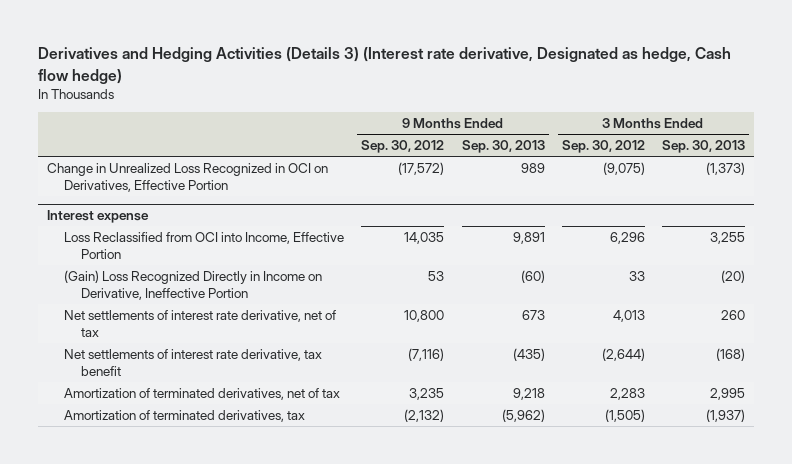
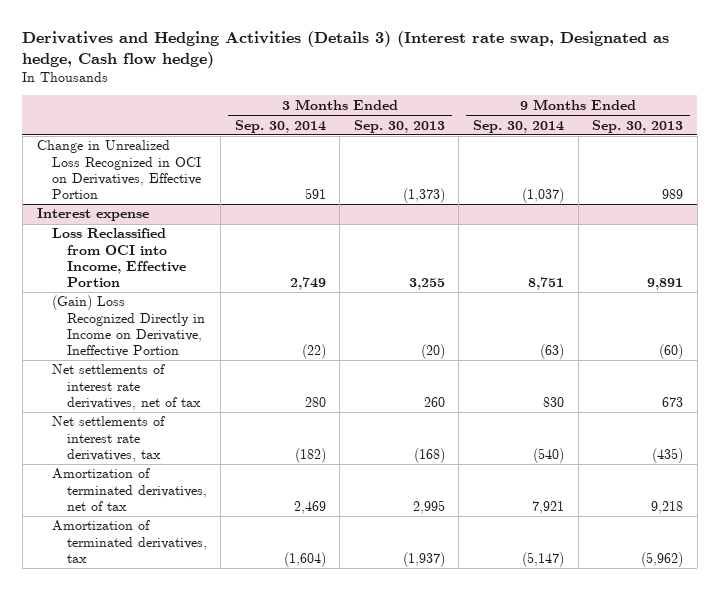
[38,47,732,84] Derivatives and Hedging Activities (Details 3) (Interest rate derivative, Designated as hedge, Cash flow hedge) -> [22,31,670,68] Derivatives and Hedging Activities (Details 3) (Interest rate swap, Designated as hedge, Cash flow hedge)
[361,140,445,154] Sep. 30, 2012 -> none
[561,140,645,154] Sep. 30, 2012 -> none
none -> [234,119,326,133] Sep. 30, 2014
none -> [473,119,565,133] Sep. 30, 2014
[64,309,337,337] Net settlements of interest rate derivative, net of tax -> [51,364,201,410] Net settlements of interest rate derivatives, net of tax
[64,348,323,376] Net settlements of interest rate derivative, tax benefit -> [51,416,165,462] Net settlements of interest rate derivatives, tax

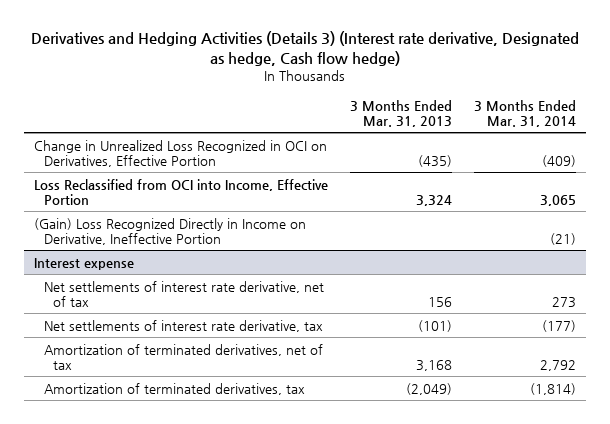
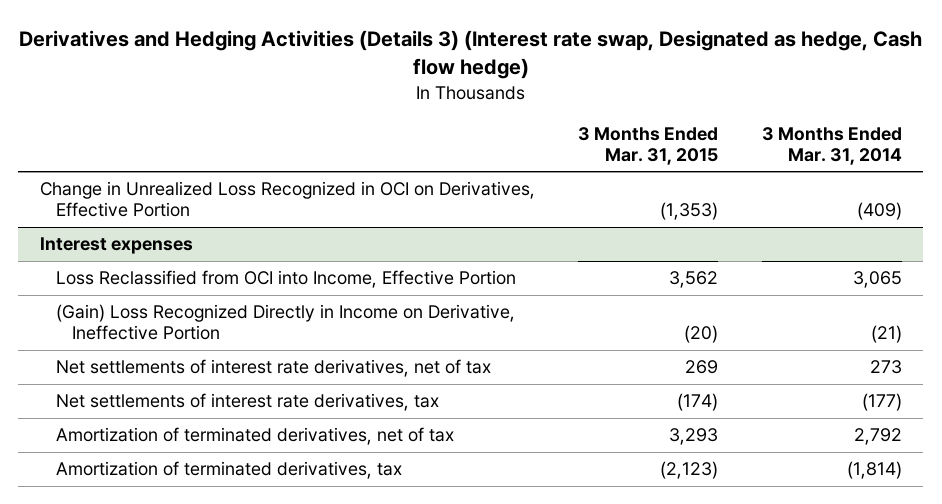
[31,31,580,67] Derivatives and Hedging Activities (Details 3) (Interest rate derivative, Designated as hedge, Cash flow hedge) -> [18,30,922,80] Derivatives and Hedging Activities (Details 3) (Interest rate swap, Designated as hedge, Cash flow hedge)
[350,99,453,127] 3 Months Ended Mar. 31, 2013 -> none
none -> [578,126,719,165] 3 Months Ended Mar. 31, 2015
none -> [40,237,194,255] Interest expenses
[34,257,135,270] Interest expense -> none
[43,280,324,307] Net settlements of interest rate derivative, net of tax -> [55,359,491,378] Net settlements of interest rate derivatives, net of tax
[43,319,323,332] Net settlements of interest rate derivative, tax -> [55,393,439,412] Net settlements of interest rate derivatives, tax

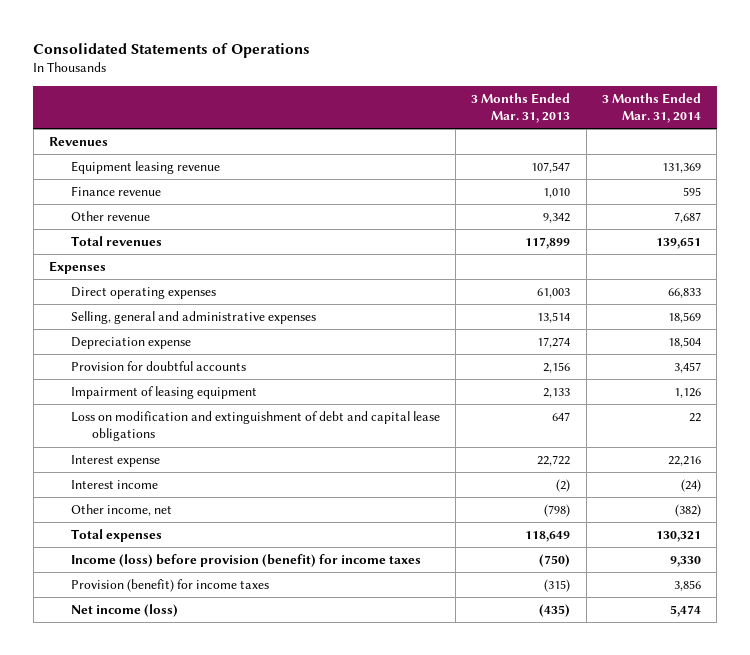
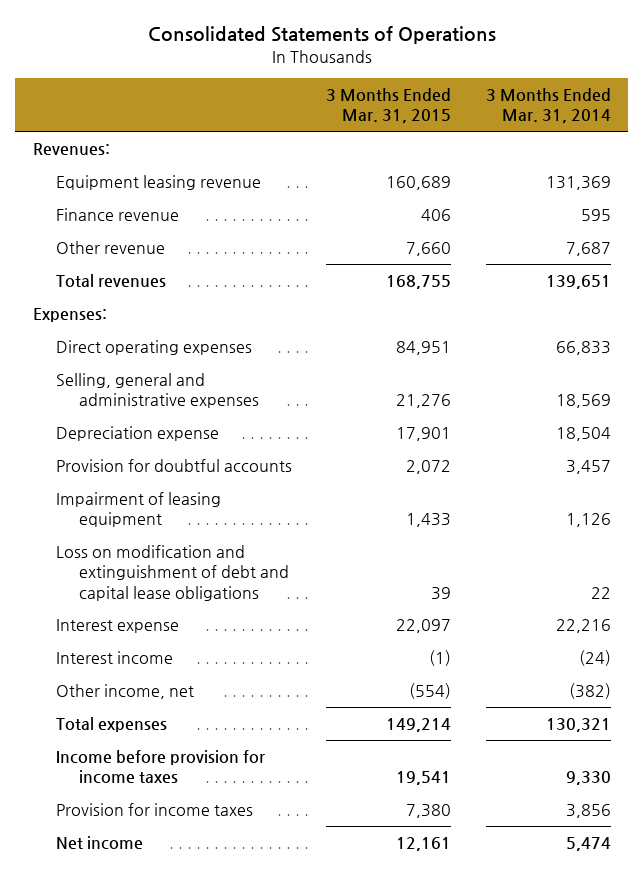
[471,92,571,124] 3 Months Ended Mar. 31, 2013 -> none
none -> [326,87,452,124] 3 Months Ended Mar. 31, 2015
[49,137,109,147] Revenues -> [32,142,110,155] Revenues:
[49,261,107,275] Expenses -> [32,307,107,322] Expenses:
[70,554,421,568] Income (loss) before provision (benefit) for income taxes -> [56,749,266,785] Income before provision for income taxes
[70,579,269,593] Provision (benefit) for income taxes -> [56,802,254,816] Provision for income taxes
[70,604,178,618] Net income (loss) -> [56,835,144,850] Net income

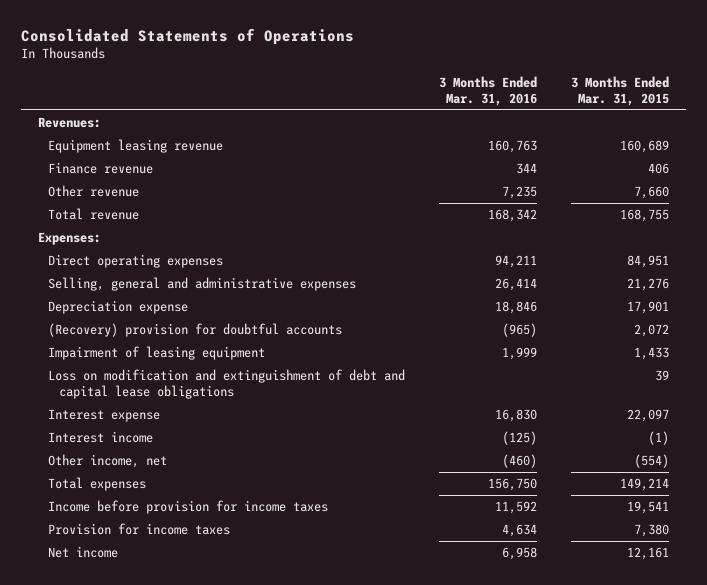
[485,87,611,124] 3 Months Ended Mar. 31, 2014 -> none
none -> [439,76,538,106] 3 Months Ended Mar. 31, 2016
[56,273,167,287] Total revenues -> [48,207,140,220] Total revenue
[56,458,293,472] Provision for doubtful accounts -> [48,322,343,337] (Recovery) provision for doubtful accounts

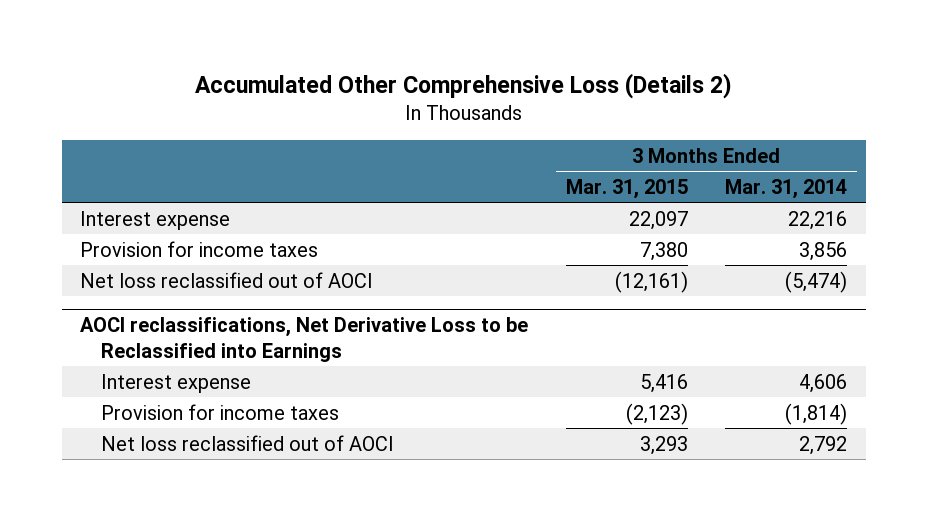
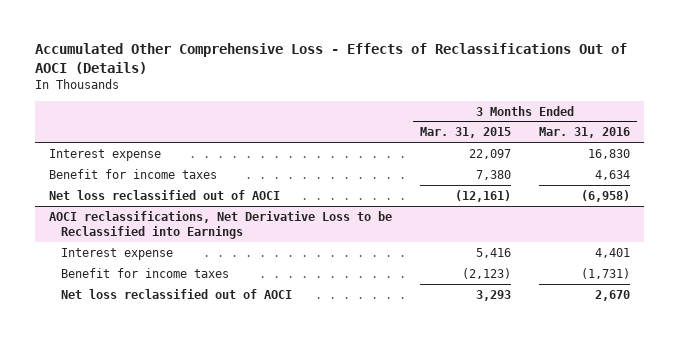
[194,72,732,99] Accumulated Other Comprehensive Loss (Details 2) -> [35,42,628,74] Accumulated Other Comprehensive Loss - Effects of Reclassifications Out of AOCI (Details)
[725,178,848,199] Mar. 31, 2014 -> none
none -> [539,127,631,139] Mar. 31, 2016
[80,240,319,257] Provision for income taxes -> [49,168,218,179] Benefit for income taxes
[101,403,340,420] Provision for income taxes -> [61,267,230,278] Benefit for income taxes

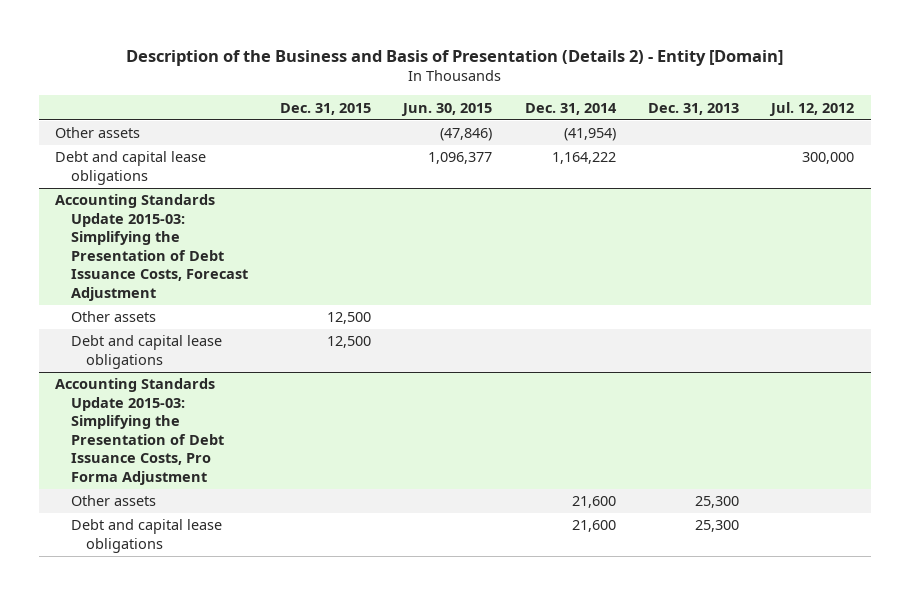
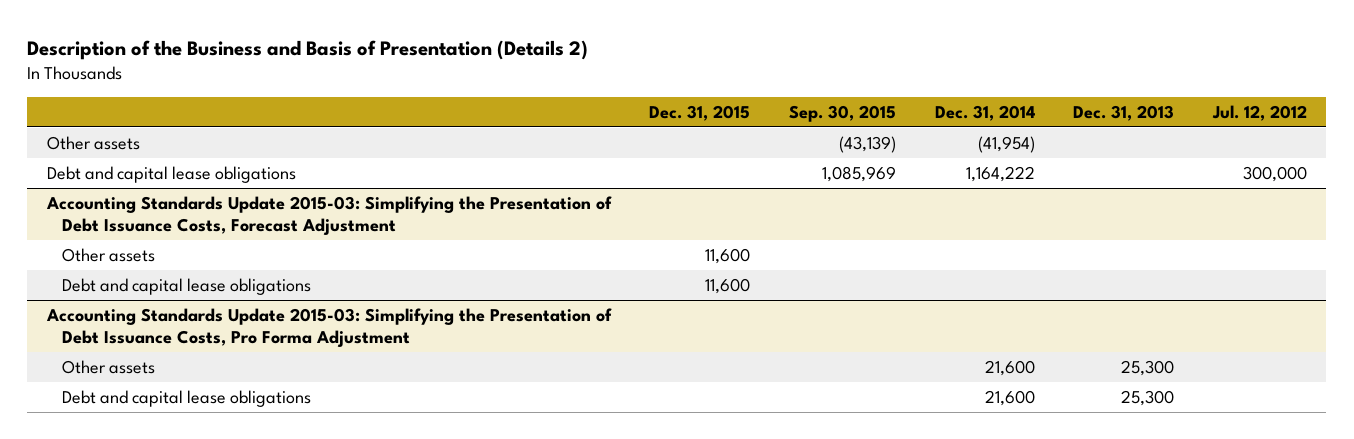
[125,49,783,66] Description of the Business and Basis of Presentation (Details 2) - Entity [Domain] -> [27,40,589,61] Description of the Business and Basis of Presentation (Details 2)
[401,102,493,116] Jun. 30, 2015 -> none
none -> [789,104,897,122] Sep. 30, 2015
[326,312,371,325] 12,500 -> [705,247,751,264] 11,600
[326,336,371,349] 12,500 -> [705,277,751,294] 11,600

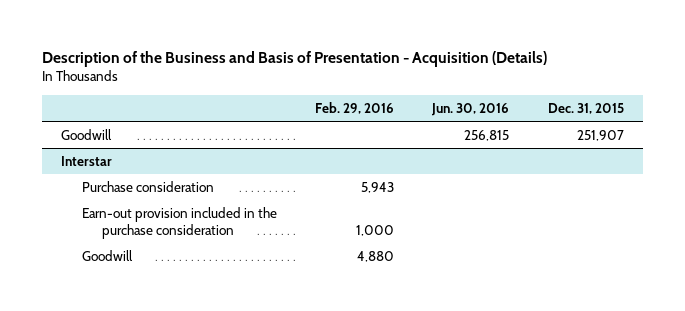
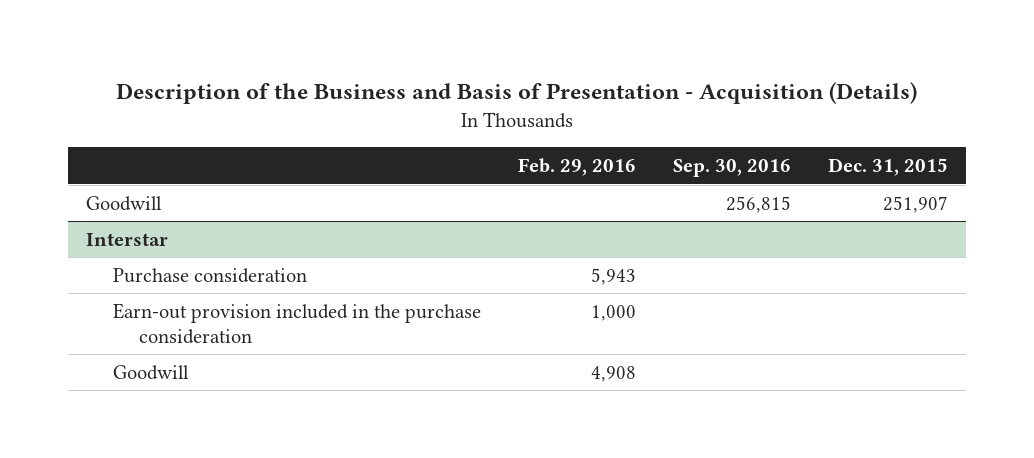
[431,103,510,117] Jun. 30, 2016 -> none
none -> [672,159,791,178] Sep. 30, 2016
[356,250,394,262] 4,880 -> [590,365,636,382] 4,908

